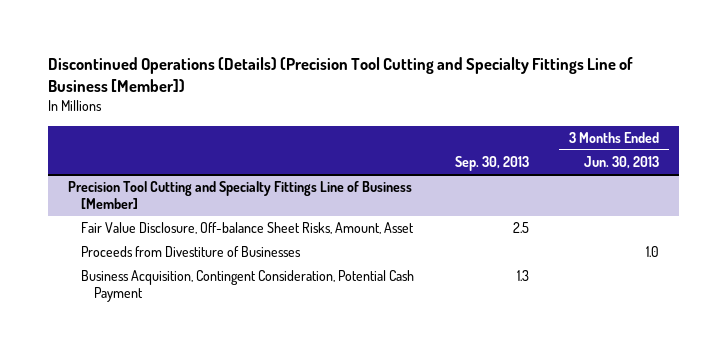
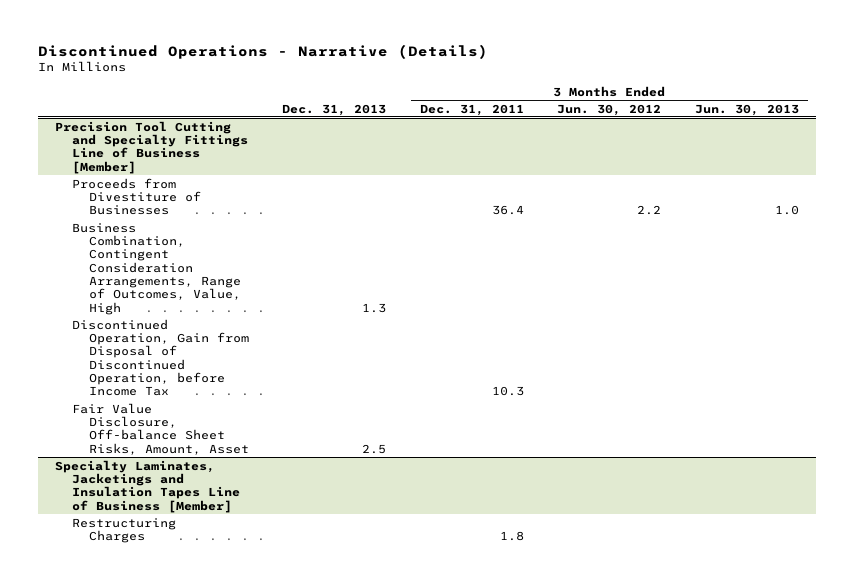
[48,57,634,93] Discontinued Operations (Details) (Precision Tool Cutting and Specialty Fittings Line of Business [Member]) -> [37,43,488,59] Discontinued Operations - Narrative (Details)
[454,156,529,172] Sep. 30, 2013 -> none
none -> [282,103,387,116] Dec. 31, 2013
none -> [419,103,524,116] Dec. 31, 2011
none -> [557,103,662,116] Jun. 30, 2012
[81,270,415,303] Business Acquisition, Contingent Consideration, Potential Cash Payment -> [71,222,241,315] Business Combination, Contingent Consideration Arrangements, Range of Outcomes, Value, High
none -> [71,318,249,397] Discontinued Operation, Gain from Disposal of Discontinued Operation, before Income Tax
[81,222,415,235] Fair Value Disclosure, Off-balance Sheet Risks, Amount, Asset -> [71,402,249,455] Fair Value Disclosure, Off-balance Sheet Risks, Amount, Asset
none -> [54,459,240,513] Specialty Laminates, Jacketings and Insulation Tapes Line of Business [Member]
none -> [71,517,176,543] Restructuring Charges

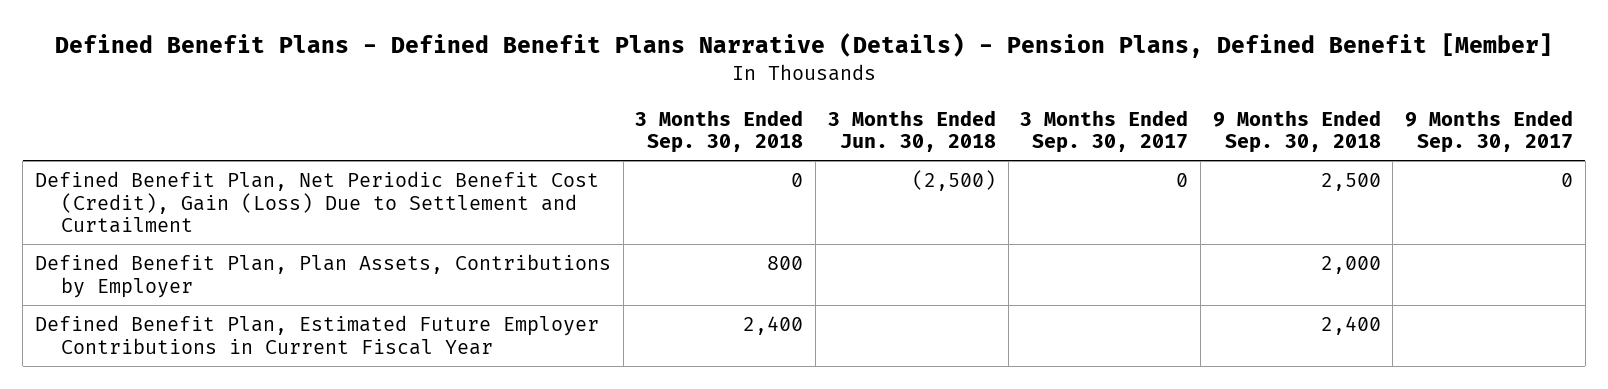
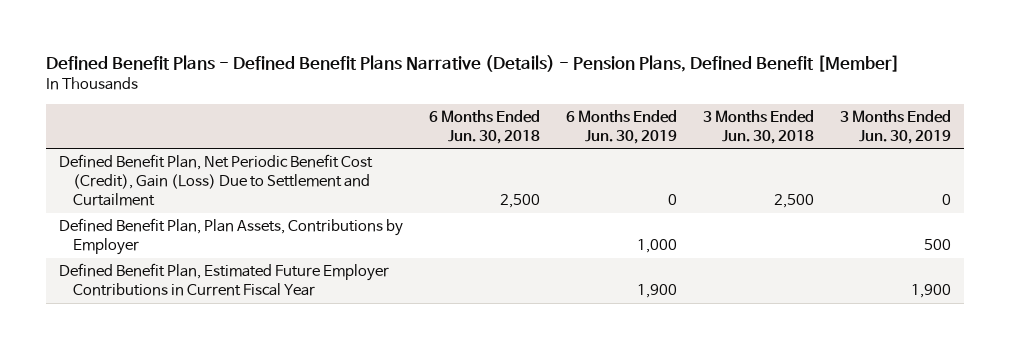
[635,109,804,154] 3 Months Ended Sep. 30, 2018 -> none
[1020,109,1189,154] 3 Months Ended Sep. 30, 2017 -> none
[1212,109,1381,154] 9 Months Ended Sep. 30, 2018 -> none
[1405,109,1574,154] 9 Months Ended Sep. 30, 2017 -> none
none -> [428,109,540,144] 6 Months Ended Jun. 30, 2018
none -> [565,109,677,144] 6 Months Ended Jun. 30, 2019
none -> [839,109,951,144] 3 Months Ended Jun. 30, 2019
[911,169,996,191] (2,500) -> [773,193,814,208] 2,500

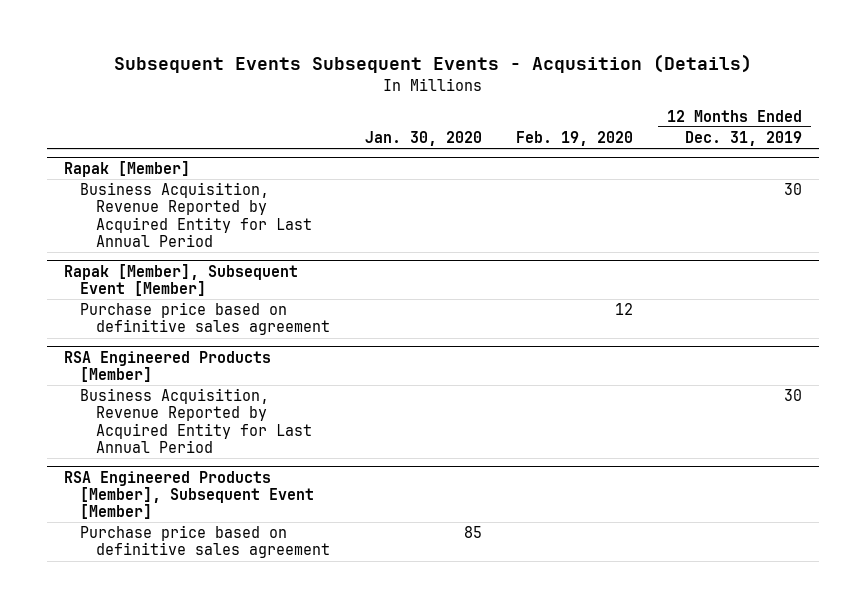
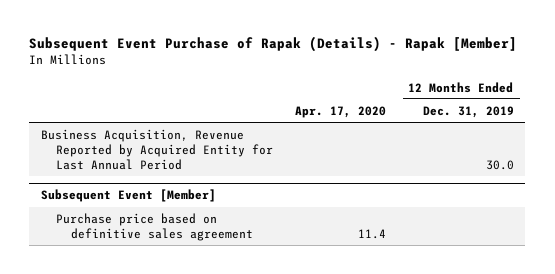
[114,54,753,74] Subsequent Events Subsequent Events - Acqusition (Details) -> [29,35,518,52] Subsequent Event Purchase of Rapak (Details) - Rapak [Member]
[364,130,482,146] Jan. 30, 2020 -> none
[515,130,633,146] Feb. 19, 2020 -> none
none -> [295,105,387,118] Apr. 17, 2020
[80,182,313,247] Business Acquisition, Revenue Reported by Acquired Entity for Last Annual Period -> none
[64,263,299,297] Rapak [Member], Subsequent Event [Member] -> none
[80,302,331,336] Purchase price based on definitive sales agreement -> none
[64,350,272,383] RSA Engineered Products [Member] -> none
[80,388,313,453] Business Acquisition, Revenue Reported by Acquired Entity for Last Annual Period -> none
[64,470,315,520] RSA Engineered Products [Member], Subsequent Event [Member] -> none
[80,525,331,559] Purchase price based on definitive sales agreement -> none
none -> [40,128,273,170] Business Acquisition, Revenue Reported by Acquired Entity for Last Annual Period
[64,160,191,177] Rapak [Member] -> [40,189,216,203] Subsequent Event [Member]
none -> [55,212,254,241] Purchase price based on definitive sales agreement

